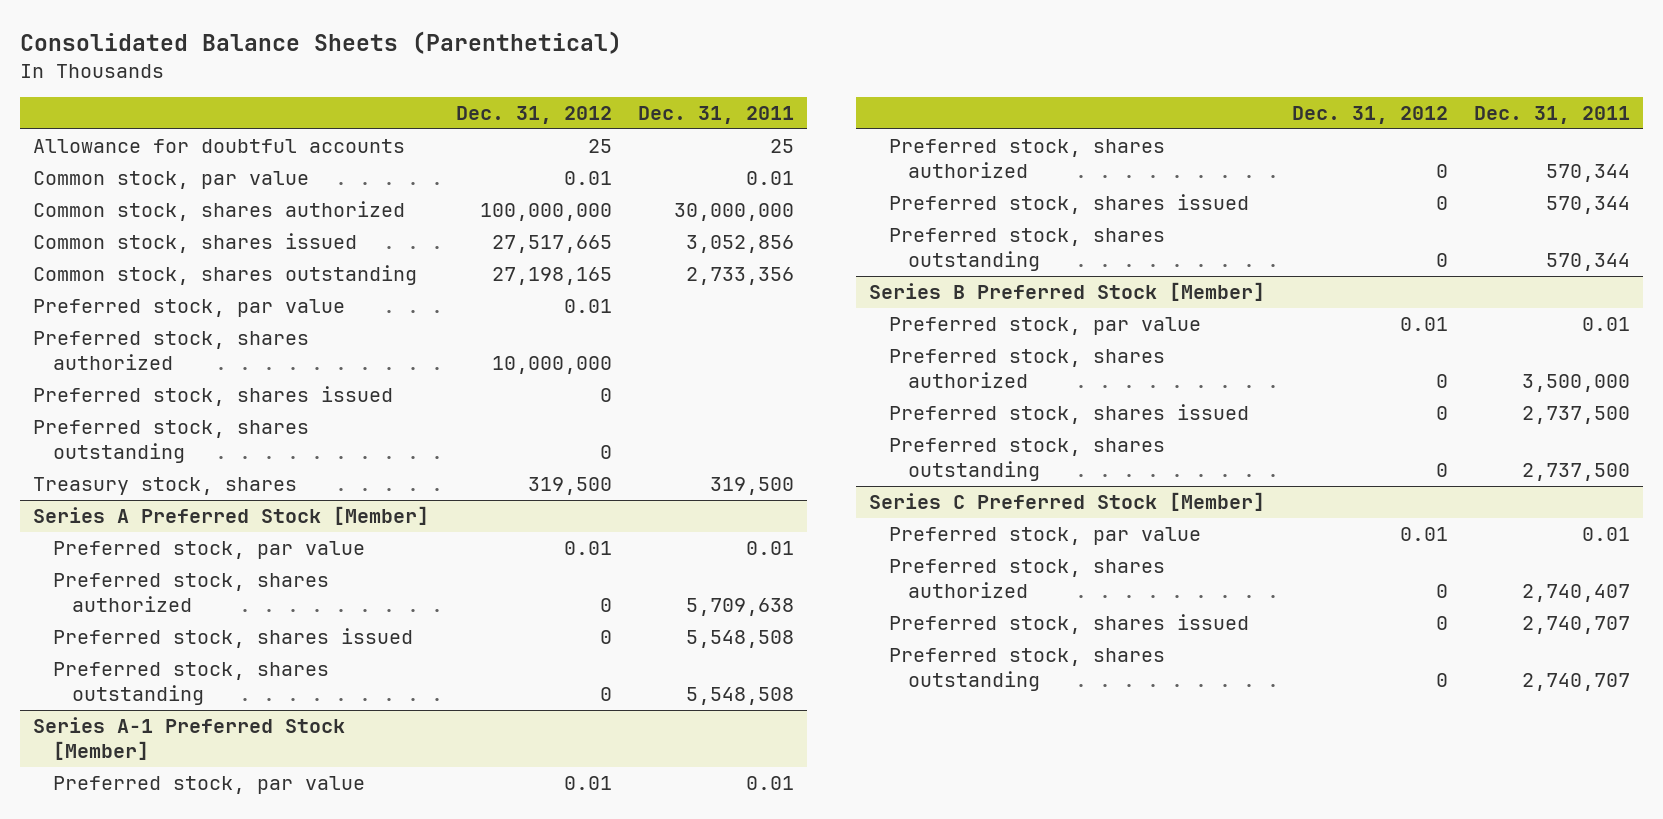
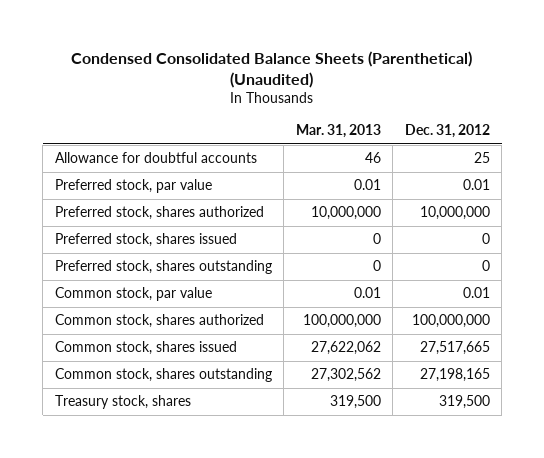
[20,30,623,54] Consolidated Balance Sheets (Parenthetical) -> [71,50,473,89] Condensed Consolidated Balance Sheets (Parenthetical) (Unaudited)
[637,106,794,125] Dec. 31, 2011 -> none
none -> [295,124,381,139] Mar. 31, 2013
[33,171,310,190] Common stock, par value -> [54,287,212,302] Common stock, par value
[33,201,406,222] Common stock, shares authorized -> [54,314,264,329] Common stock, shares authorized
[33,233,358,254] Common stock, shares issued -> [54,341,237,356] Common stock, shares issued
[33,265,418,286] Common stock, shares outstanding -> [54,368,272,383] Common stock, shares outstanding
[33,506,430,526] Series A Preferred Stock [Member] -> none
[52,541,365,560] Preferred stock, par value -> none
[52,573,329,613] Preferred stock, shares authorized -> none
[52,628,413,649] Preferred stock, shares issued -> none
[52,662,329,706] Preferred stock, shares outstanding -> none
[33,717,346,761] Series A-1 Preferred Stock [Member] -> none
[52,776,365,795] Preferred stock, par value -> none
[888,139,1165,179] Preferred stock, shares authorized -> none
[888,194,1249,215] Preferred stock, shares issued -> none
[888,228,1165,272] Preferred stock, shares outstanding -> none
[869,282,1266,302] Series B Preferred Stock [Member] -> none
[888,317,1201,336] Preferred stock, par value -> none
[888,349,1165,389] Preferred stock, shares authorized -> none
[888,404,1249,425] Preferred stock, shares issued -> none
[888,438,1165,482] Preferred stock, shares outstanding -> none
[869,492,1266,512] Series C Preferred Stock [Member] -> none
[888,527,1201,546] Preferred stock, par value -> none
[888,559,1165,599] Preferred stock, shares authorized -> none
[888,614,1249,635] Preferred stock, shares issued -> none
[888,648,1165,692] Preferred stock, shares outstanding -> none

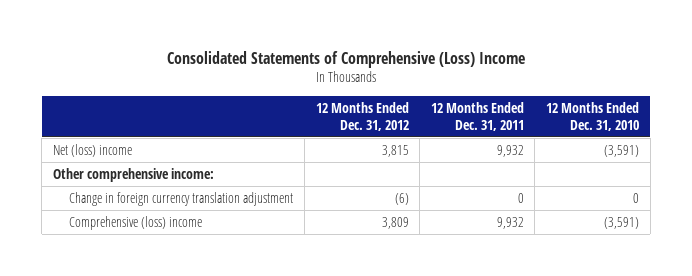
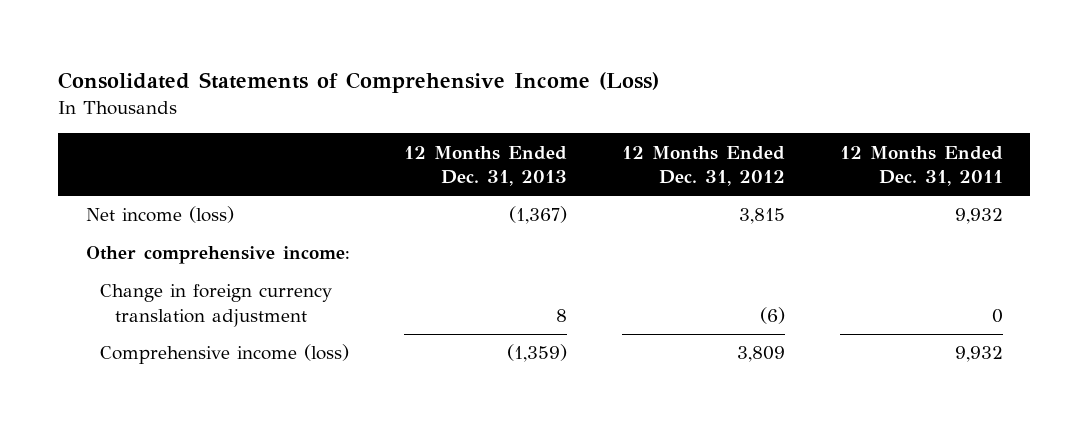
[167,50,526,68] Consolidated Statements of Comprehensive (Loss) Income -> [58,72,660,94] Consolidated Statements of Comprehensive Income (Loss)
[546,102,640,132] 12 Months Ended Dec. 31, 2010 -> none
none -> [404,145,568,186] 12 Months Ended Dec. 31, 2013
[52,143,132,157] Net (loss) income -> [85,206,234,224] Net income (loss)
[69,215,203,230] Comprehensive (loss) income -> [100,344,350,365] Comprehensive income (loss)

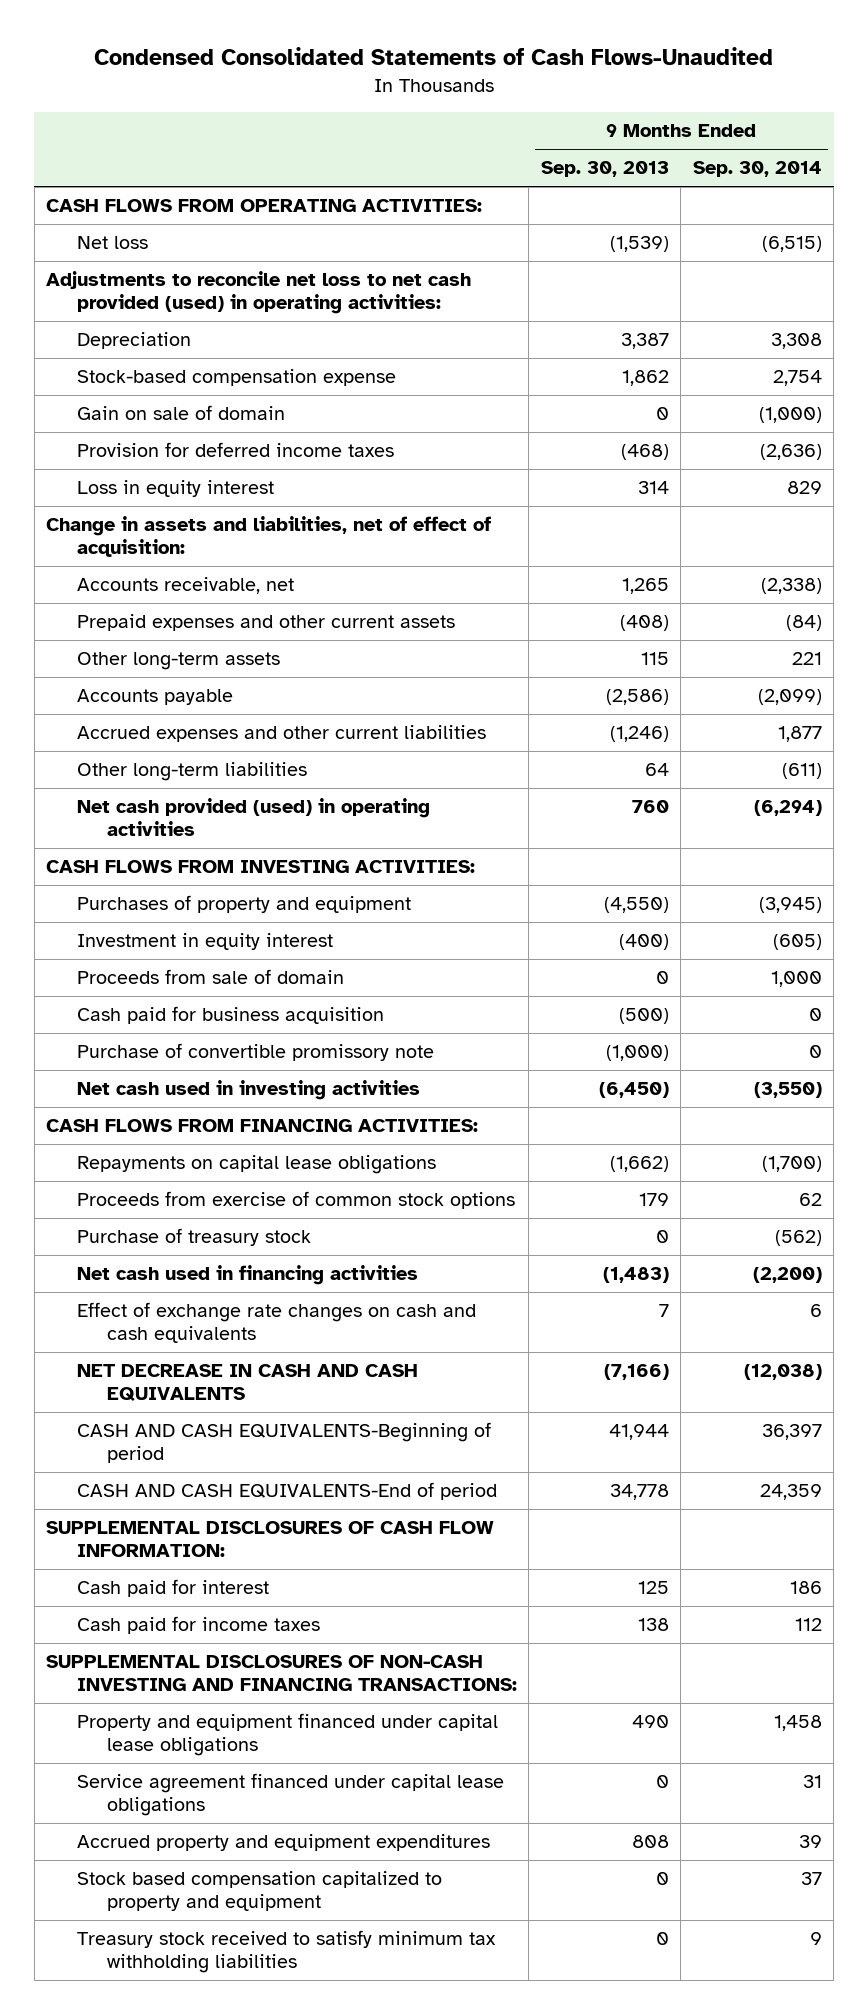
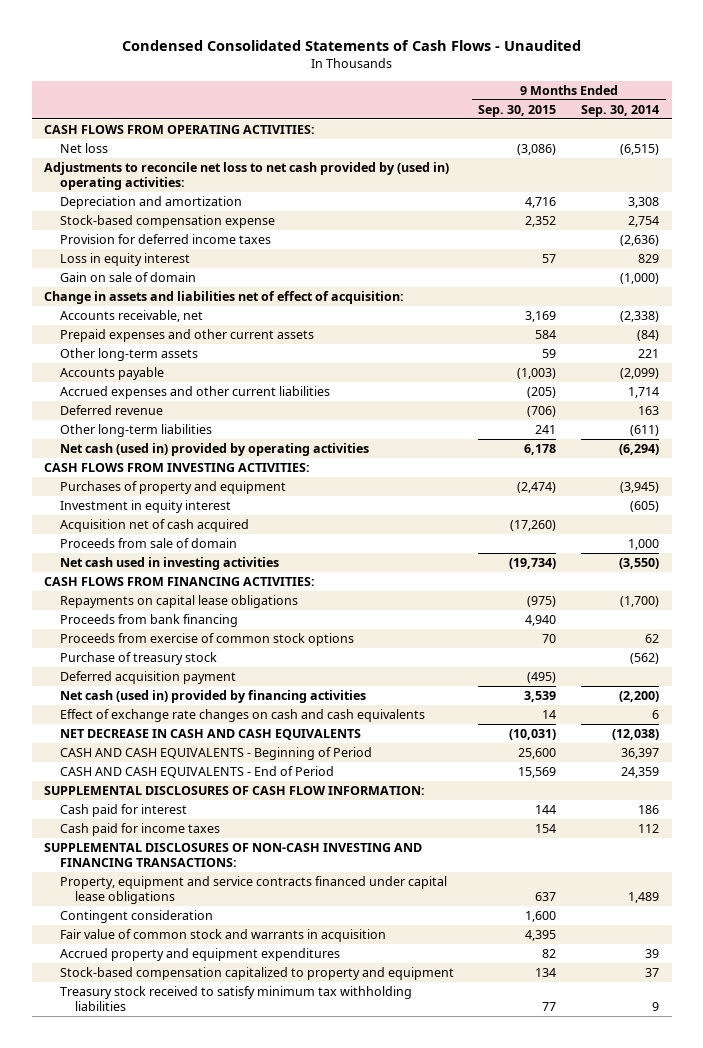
[94,47,774,66] Condensed Consolidated Statements of Cash Flows-Unaudited -> [121,40,581,52] Condensed Consolidated Statements of Cash Flows - Unaudited
[540,161,669,178] Sep. 30, 2013 -> none
none -> [478,105,557,118] Sep. 30, 2015
[46,271,472,315] Adjustments to reconcile net loss to net cash provided (used) in operating activities: -> [44,162,450,190] Adjustments to reconcile net loss to net cash provided by (used in) operating activities:
[76,332,191,350] Depreciation -> [59,196,242,210] Depreciation and amortization
[76,405,285,421] Gain on sale of domain -> [59,272,196,283] Gain on sale of domain
[46,516,492,558] Change in assets and liabilities, net of effect of acquisition: -> [44,291,405,305] Change in assets and liabilities net of effect of acquisition:
[777,726,822,743] 1,877 -> [628,387,660,399] 1,714
none -> [59,405,163,416] Deferred revenue
[76,798,430,837] Net cash provided (used) in operating activities -> [59,443,369,457] Net cash (used in) provided by operating activities
none -> [59,519,249,533] Acquisition net of cash acquired
[76,1006,384,1025] Cash paid for business acquisition -> none
[76,1043,434,1062] Purchase of convertible promissory note -> none
none -> [59,614,238,628] Proceeds from bank financing
none -> [59,671,236,685] Deferred acquisition payment
[76,1265,418,1286] Net cash used in financing activities -> [59,690,366,704] Net cash (used in) provided by financing activities
[76,1422,491,1464] CASH AND CASH EQUIVALENTS-Beginning of period -> [59,747,372,761] CASH AND CASH EQUIVALENTS - Beginning of Period
[76,1482,497,1501] CASH AND CASH EQUIVALENTS-End of period -> [59,766,334,779] CASH AND CASH EQUIVALENTS - End of Period
[76,1773,504,1817] Service agreement financed under capital lease obligations -> none
[76,1713,498,1757] Property and equipment financed under capital lease obligations -> [59,876,447,904] Property, equipment and service contracts financed under capital lease obligations
[773,1715,822,1732] 1,458 -> [628,891,660,903] 1,489
none -> [59,910,213,924] Contingent consideration
none -> [59,929,386,943] Fair value of common stock and warrants in acquisition
[76,1871,442,1912] Stock based compensation capitalized to property and equipment -> [59,967,454,981] Stock-based compensation capitalized to property and equipment

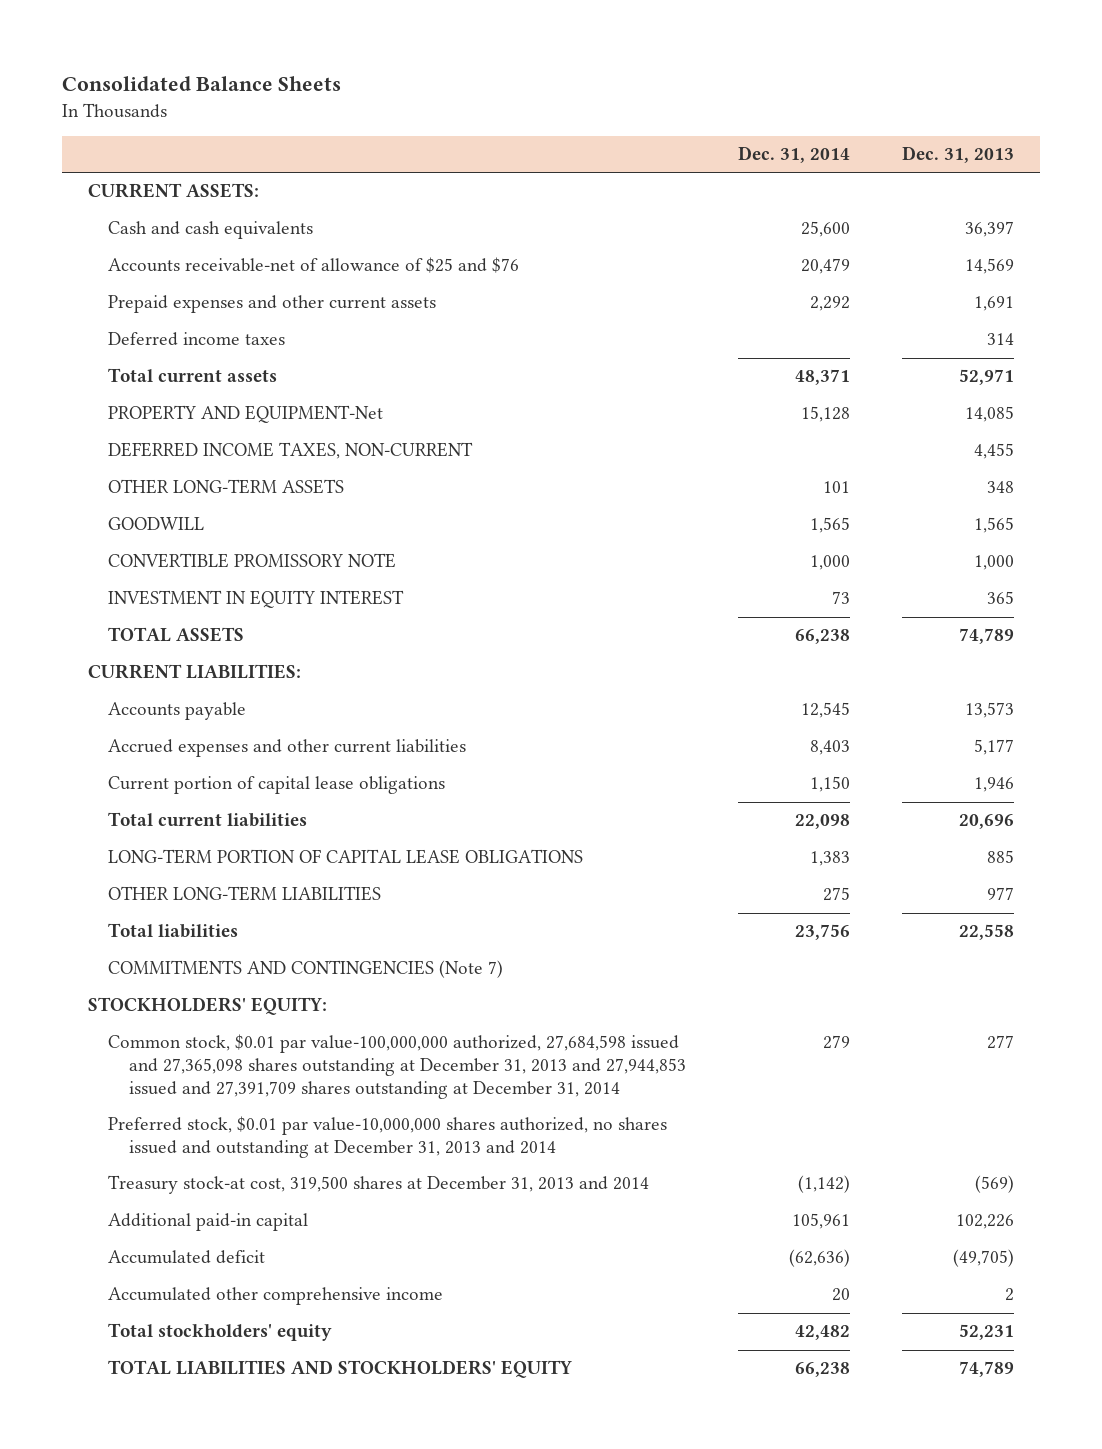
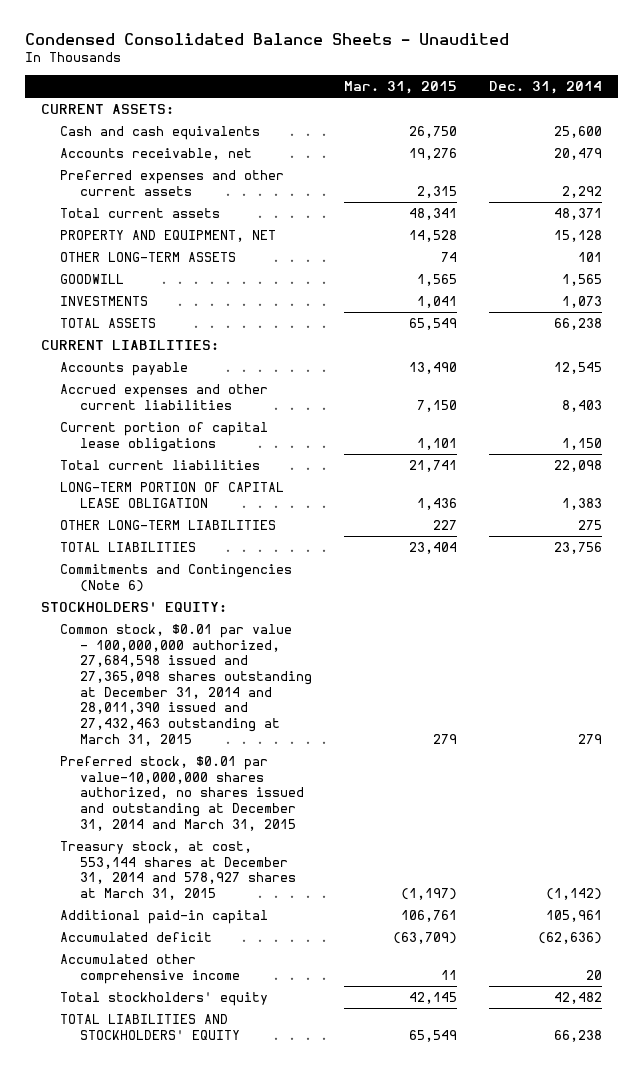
[61,76,341,92] Consolidated Balance Sheets -> [25,32,510,45] Condensed Consolidated Balance Sheets - Unaudited
[902,145,1015,163] Dec. 31, 2013 -> none
none -> [343,81,457,95] Mar. 31, 2015
[108,332,286,347] Deferred income taxes -> none
[108,257,520,274] Accounts receivable-net of allowance of $25 and $76 -> [60,147,253,160] Accounts receivable, net
[108,295,437,314] Prepaid expenses and other current assets -> [60,169,285,196] Preferred expenses and other current assets
[108,442,474,460] DEFERRED INCOME TAXES, NON-CURRENT -> none
[108,405,384,424] PROPERTY AND EQUIPMENT-Net -> [60,229,277,242] PROPERTY AND EQUIPMENT, NET
[108,553,397,569] CONVERTIBLE PROMISSORY NOTE -> none
[108,590,405,609] INVESTMENT IN EQUITY INTEREST -> none
none -> [60,295,149,306] INVESTMENTS
[108,849,584,865] LONG-TERM PORTION OF CAPITAL LEASE OBLIGATIONS -> [60,481,285,508] LONG-TERM PORTION OF CAPITAL LEASE OBLIGATION
[108,923,239,939] Total liabilities -> [60,541,197,552] TOTAL LIABILITIES
[108,960,504,979] COMMITMENTS AND CONTINGENCIES (Note 7) -> [60,563,293,592] Commitments and Contingencies (Note 6)
[108,1034,687,1099] Common stock, $0.01 par value-100,000,000 authorized, 27,684,598 issued and 27,365,098 shares outstanding at December 31, 2013 and 27,944,853 issued and 27,391,709 shares outstanding at December 31, 2014 -> [60,623,312,746] Common stock, $0.01 par value - 100,000,000 authorized, 27,684,598 issued and 27,365,098 shares outstanding at December 31, 2014 and 28,011,390 issued and 27,432,463 outstanding at March 31, 2015
[108,1116,668,1159] Preferred stock, $0.01 par value-10,000,000 shares authorized, no shares issued and outstanding at December 31, 2013 and 2014 -> [60,755,304,831] Preferred stock, $0.01 par value-10,000,000 shares authorized, no shares issued and outstanding at December 31, 2014 and March 31, 2015
[108,1175,650,1195] Treasury stock-at cost, 319,500 shares at December 31, 2013 and 2014 -> [60,840,296,900] Treasury stock, at cost, 553,144 shares at December 31, 2014 and 578,927 shares at March 31, 2015

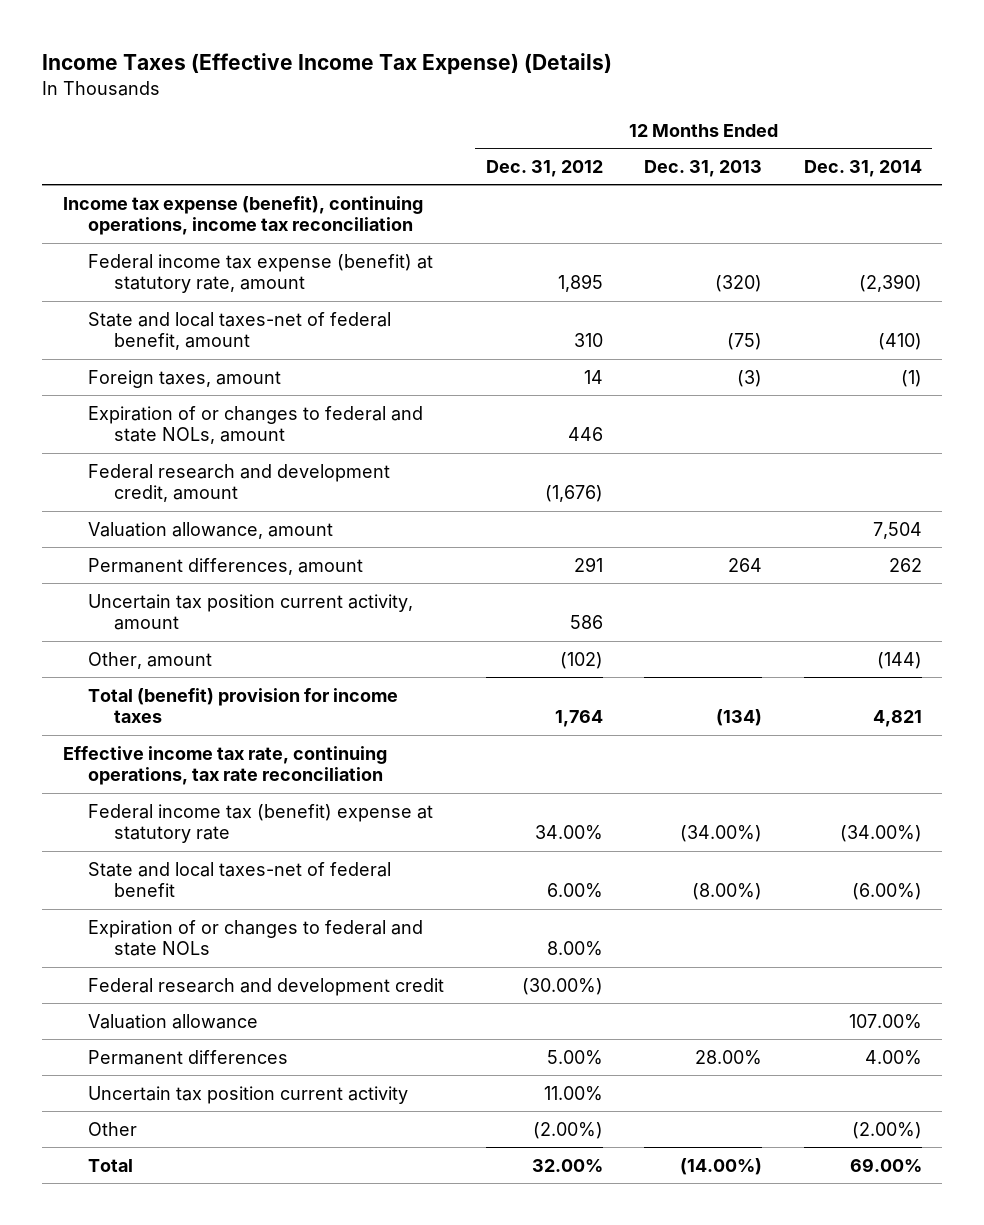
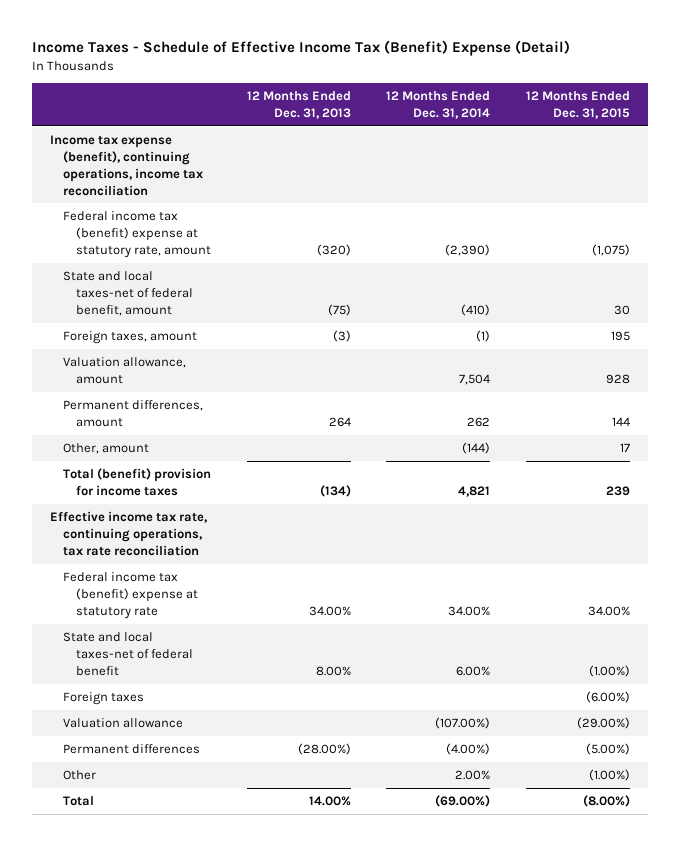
[41,53,612,76] Income Taxes (Effective Income Tax Expense) (Details) -> [31,40,570,57] Income Taxes - Schedule of Effective Income Tax (Benefit) Expense (Detail)
[485,159,603,177] Dec. 31, 2012 -> none
none -> [526,91,631,120] 12 Months Ended Dec. 31, 2015
[88,253,434,294] Federal income tax expense (benefit) at statutory rate, amount -> [62,211,211,258] Federal income tax (benefit) expense at statutory rate, amount
[88,405,424,445] Expiration of or changes to federal and state NOLs, amount -> none
[88,463,391,503] Federal research and development credit, amount -> none
[88,593,414,631] Uncertain tax position current activity, amount -> none
[88,919,424,957] Expiration of or changes to federal and state NOLs -> none
[88,977,445,996] Federal research and development credit -> none
[88,1085,409,1104] Uncertain tax position current activity -> none
[680,825,763,843] (34.00%) -> [308,605,351,616] 34.00%
[839,825,922,843] (34.00%) -> [448,605,491,616] 34.00%
[692,883,763,901] (8.00%) -> [315,665,351,676] 8.00%
[851,883,922,901] (6.00%) -> [456,665,491,676] 6.00%
none -> [62,692,144,706] Foreign taxes
[848,1013,922,1029] 107.00% -> [435,717,491,730] (107.00%)
[695,1049,763,1065] 28.00% -> [297,743,351,756] (28.00%)
[864,1049,922,1065] 4.00% -> [446,743,491,756] (4.00%)
[851,1121,922,1139] (2.00%) -> [455,770,491,781] 2.00%
[680,1157,763,1175] (14.00%) -> [308,796,351,807] 14.00%
[849,1157,922,1172] 69.00% -> [435,795,491,808] (69.00%)

